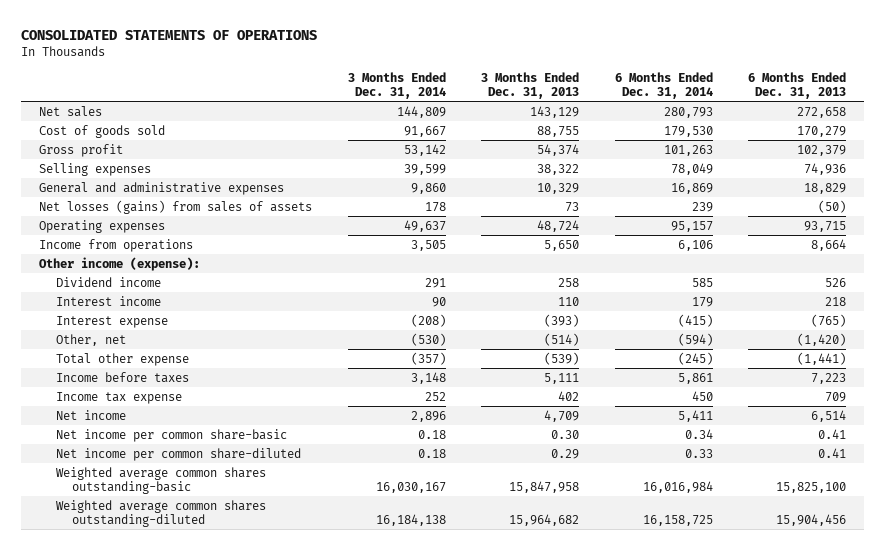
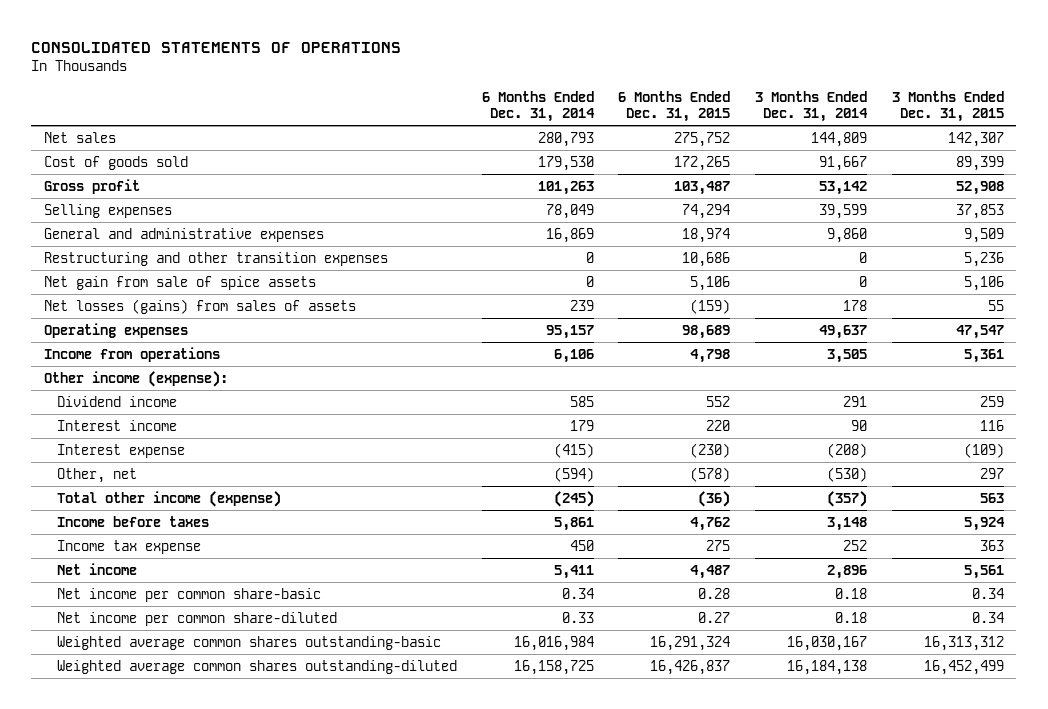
[481,71,580,99] 3 Months Ended Dec. 31, 2013 -> none
[748,71,847,99] 6 Months Ended Dec. 31, 2013 -> none
none -> [618,90,731,122] 6 Months Ended Dec. 31, 2015
none -> [891,90,1004,122] 3 Months Ended Dec. 31, 2015
none -> [43,251,388,266] Restructuring and other transition expenses
none -> [43,275,316,290] Net gain from sale of spice assets
[55,352,189,366] Total other expense -> [56,490,281,507] Total other income (expense)

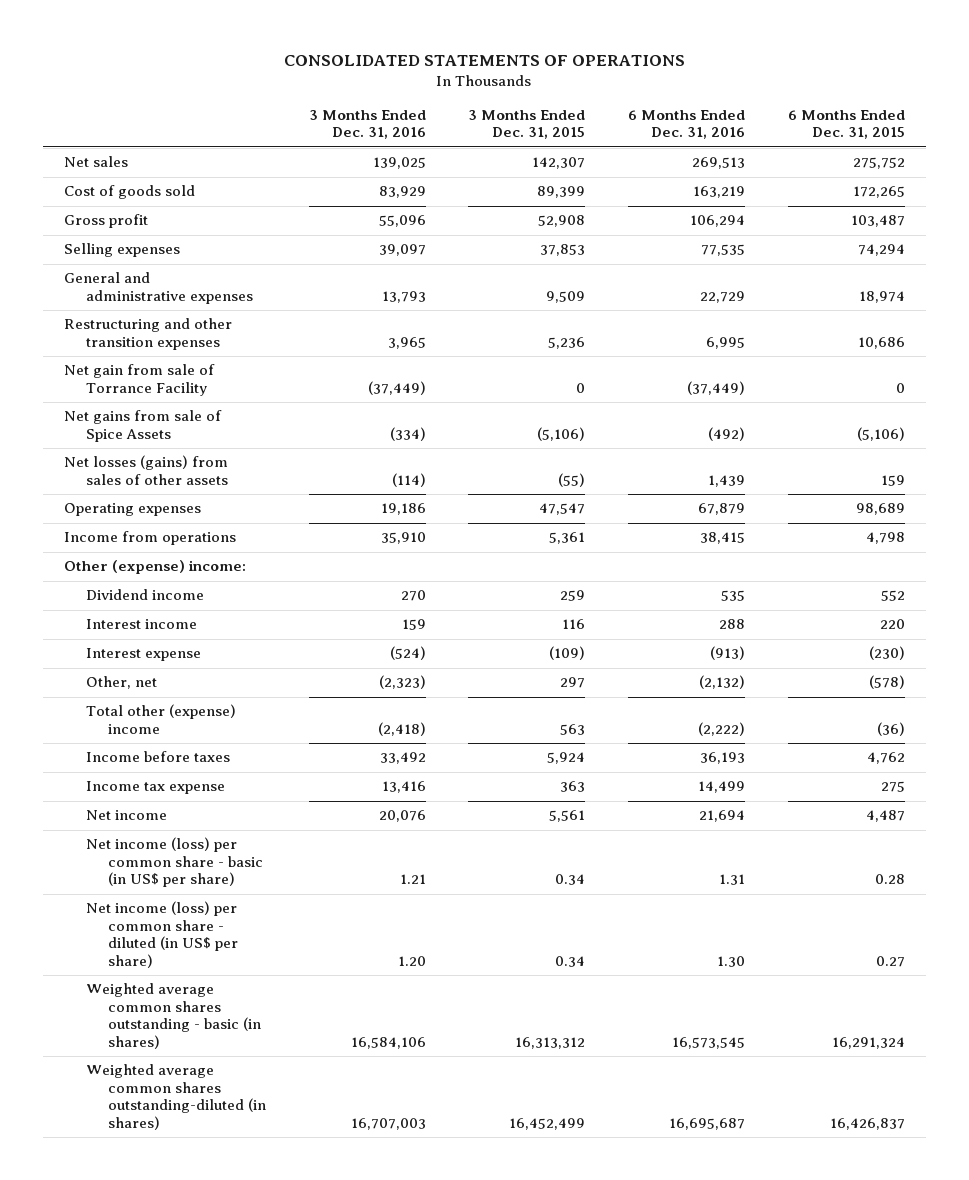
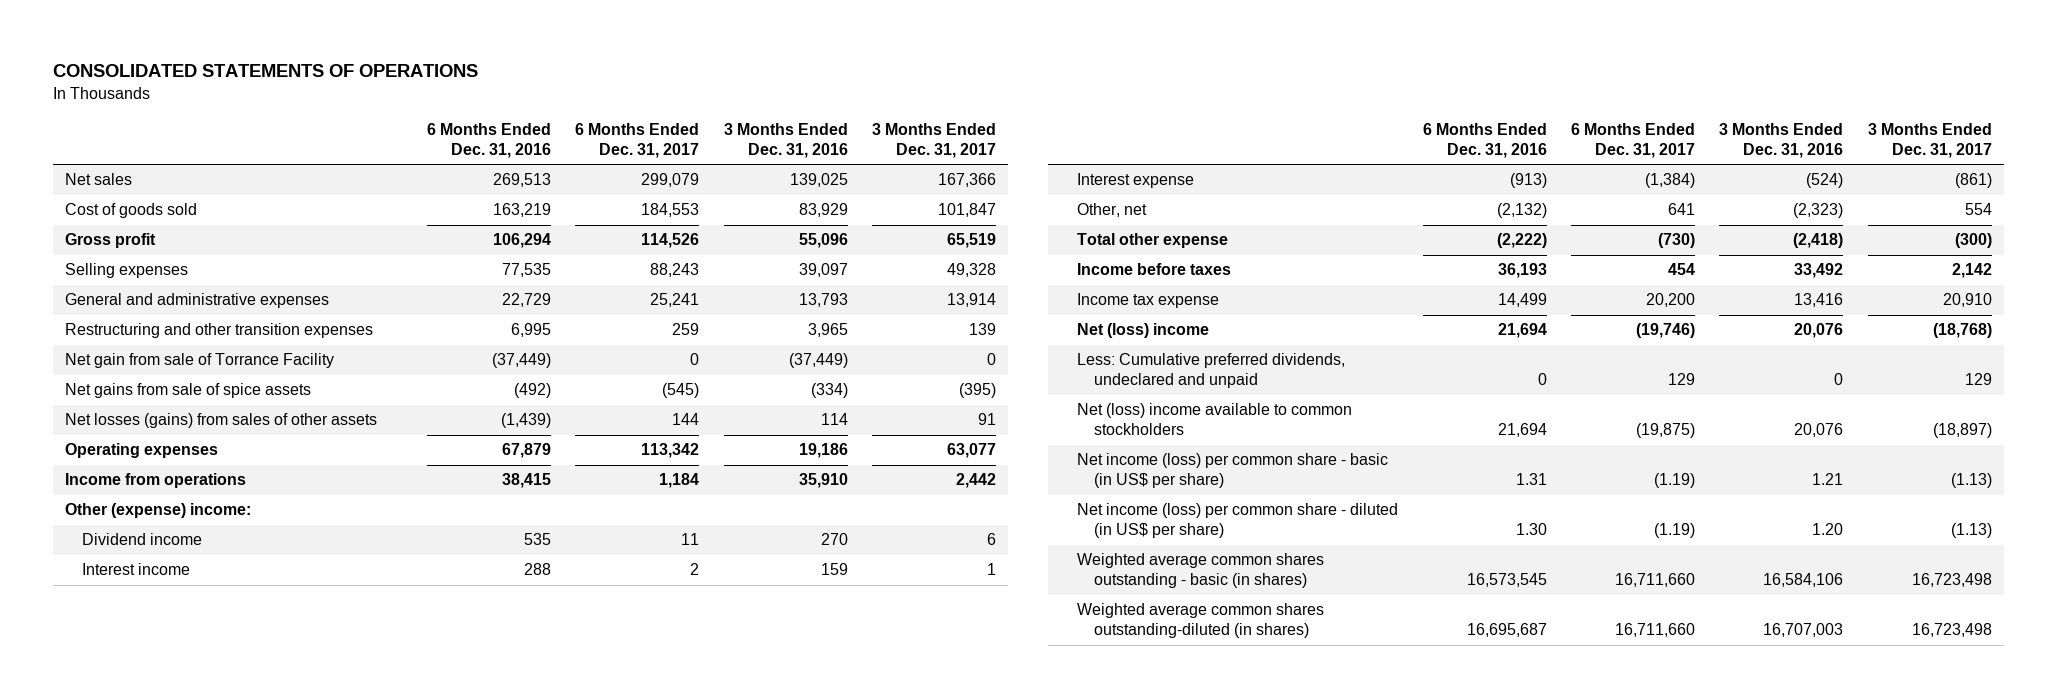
[468,109,586,140] 3 Months Ended Dec. 31, 2015 -> none
[787,109,905,140] 6 Months Ended Dec. 31, 2015 -> none
none -> [575,123,700,158] 6 Months Ended Dec. 31, 2017
none -> [872,123,997,158] 3 Months Ended Dec. 31, 2017
[64,410,223,442] Net gains from sale of Spice Assets -> [64,383,311,399] Net gains from sale of spice assets
[391,472,426,487] (114) -> [820,413,848,426] 114
[707,474,745,487] 1,439 -> [501,413,552,429] (1,439)
[85,704,236,734] Total other (expense) income -> [1077,233,1229,249] Total other expense
[85,810,167,821] Net income -> [1077,323,1210,339] Net (loss) income
none -> [1077,353,1346,389] Less: Cumulative preferred dividends, undeclared and unpaid
none -> [1077,403,1353,436] Net (loss) income available to common stockholders

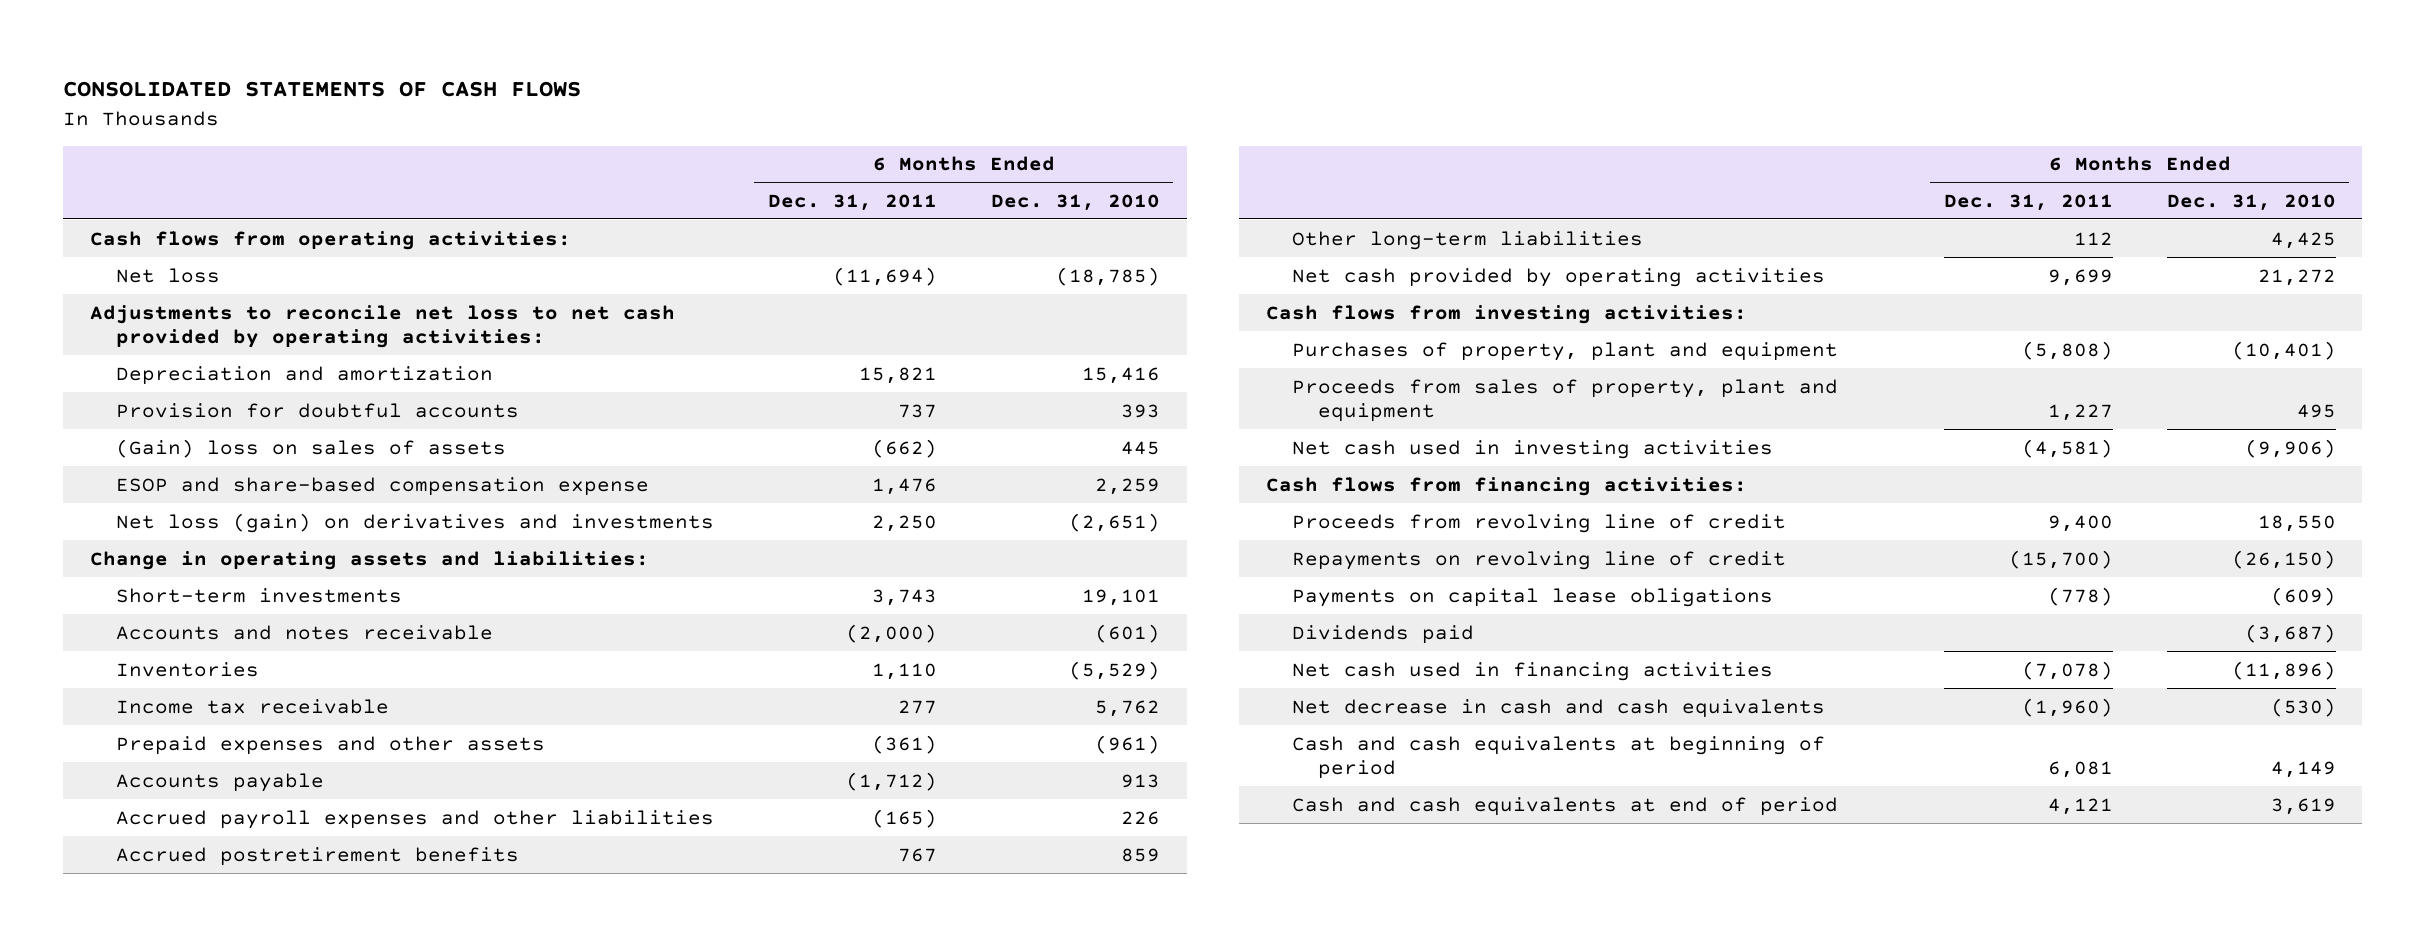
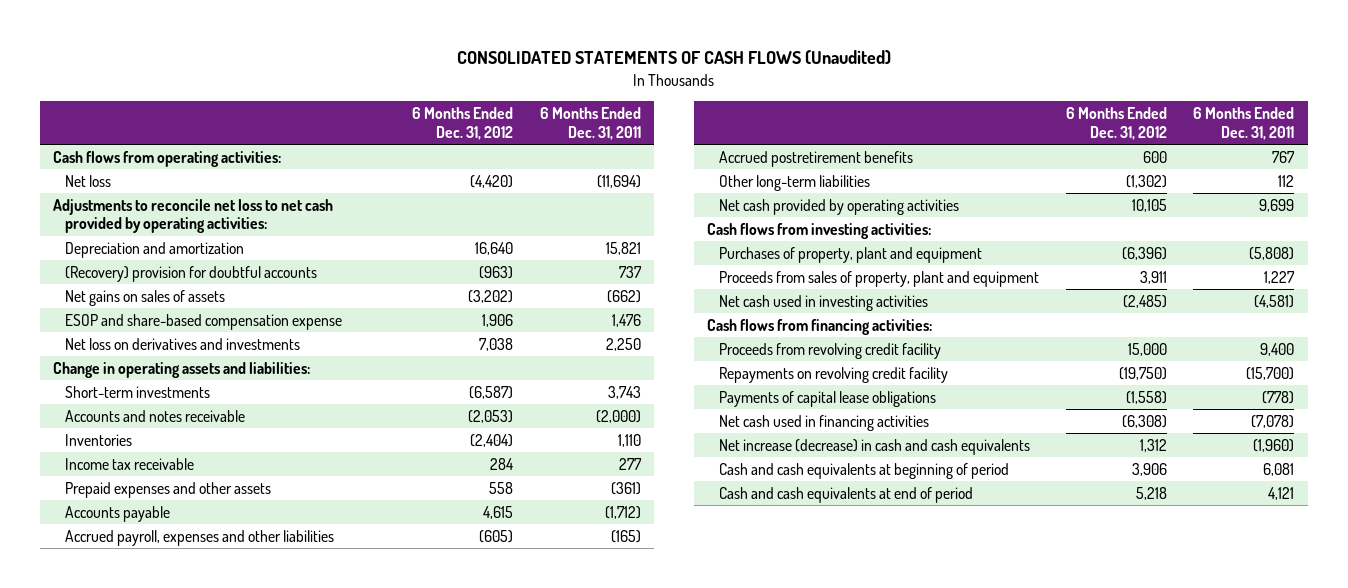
[63,81,582,98] CONSOLIDATED STATEMENTS OF CASH FLOWS -> [456,50,891,66] CONSOLIDATED STATEMENTS OF CASH FLOWS (Unaudited)
[990,193,1160,211] Dec. 31, 2010 -> none
none -> [412,107,514,140] 6 Months Ended Dec. 31, 2012
[116,402,520,418] Provision for doubtful accounts -> [65,265,318,282] (Recovery) provision for doubtful accounts
[116,438,507,458] (Gain) loss on sales of assets -> [65,289,226,306] Net gains on sales of assets
[116,512,715,533] Net loss (gain) on derivatives and investments -> [65,337,301,350] Net loss on derivatives and investments
[116,809,715,829] Accrued payroll expenses and other liabilities -> [65,529,335,546] Accrued payroll, expenses and other liabilities
[1291,624,1474,644] Dividends paid -> none
[1291,513,1786,533] Proceeds from revolving line of credit -> [718,342,941,359] Proceeds from revolving credit facility
[1291,550,1786,570] Repayments on revolving line of credit -> [718,366,948,383] Repayments on revolving credit facility
[1291,587,1773,607] Payments on capital lease obligations -> [718,390,936,407] Payments of capital lease obligations
[1291,698,1825,718] Net decrease in cash and cash equivalents -> [718,438,1030,455] Net increase (decrease) in cash and cash equivalents

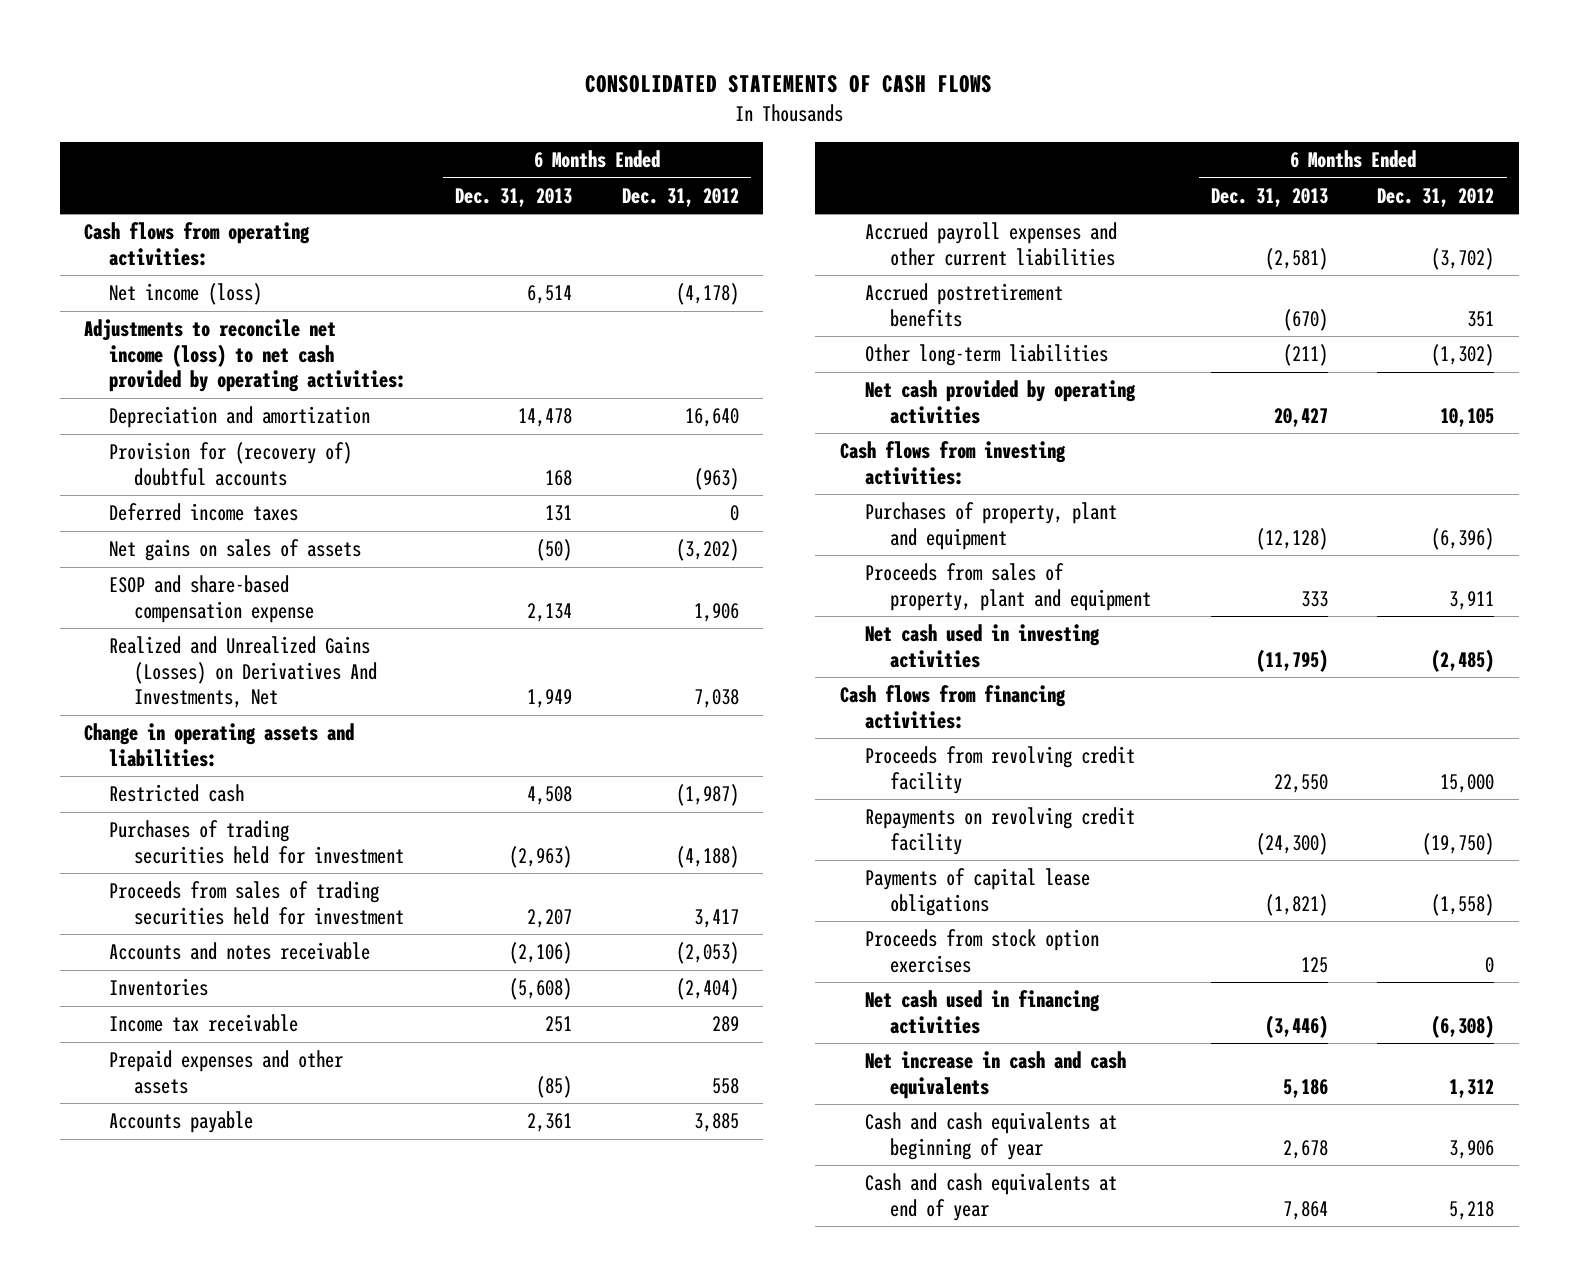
[456,50,891,66] CONSOLIDATED STATEMENTS OF CASH FLOWS (Unaudited) -> [585,75,993,94] CONSOLIDATED STATEMENTS OF CASH FLOWS
[539,107,641,140] 6 Months Ended Dec. 31, 2011 -> none
none -> [455,187,573,207] Dec. 31, 2013
[65,174,112,187] Net loss -> [109,283,263,306] Net income (loss)
[470,174,514,188] (4,420) -> [675,283,739,306] (4,178)
[53,198,334,234] Adjustments to reconcile net loss to net cash provided by operating activities: -> [84,319,407,393] Adjustments to reconcile net income (loss) to net cash provided by operating activities:
[65,265,318,282] (Recovery) provision for doubtful accounts -> [109,442,353,486] Provision for (recovery of) doubtful accounts
none -> [109,503,299,522] Deferred income taxes
[65,337,301,350] Net loss on derivatives and investments -> [109,636,378,709] Realized and Unrealized Gains (Losses) on Derivatives And Investments, Net
[65,385,211,398] Short-term investments -> none
none -> [109,784,245,803] Restricted cash
none -> [109,820,405,864] Purchases of trading securities held for investment
none -> [109,881,405,925] Proceeds from sales of trading securities held for investment
[490,457,515,470] 284 -> [711,1016,739,1033] 289
[483,505,514,519] 4,615 -> [693,1113,739,1133] 3,885
[65,529,335,546] Accrued payroll, expenses and other liabilities -> [865,222,1118,266] Accrued payroll expenses and other current liabilities
[479,529,514,543] (605) -> [1431,247,1495,270] (3,702)
[1142,150,1167,163] 600 -> [1467,310,1495,327] 351
none -> [865,929,1100,973] Proceeds from stock option exercises
[718,438,1030,455] Net increase (decrease) in cash and cash equivalents -> [865,1051,1127,1099] Net increase in cash and cash equivalents
[718,462,1009,479] Cash and cash equivalents at beginning of period -> [865,1112,1118,1160] Cash and cash equivalents at beginning of year
[718,486,973,503] Cash and cash equivalents at end of period -> [865,1173,1118,1221] Cash and cash equivalents at end of year

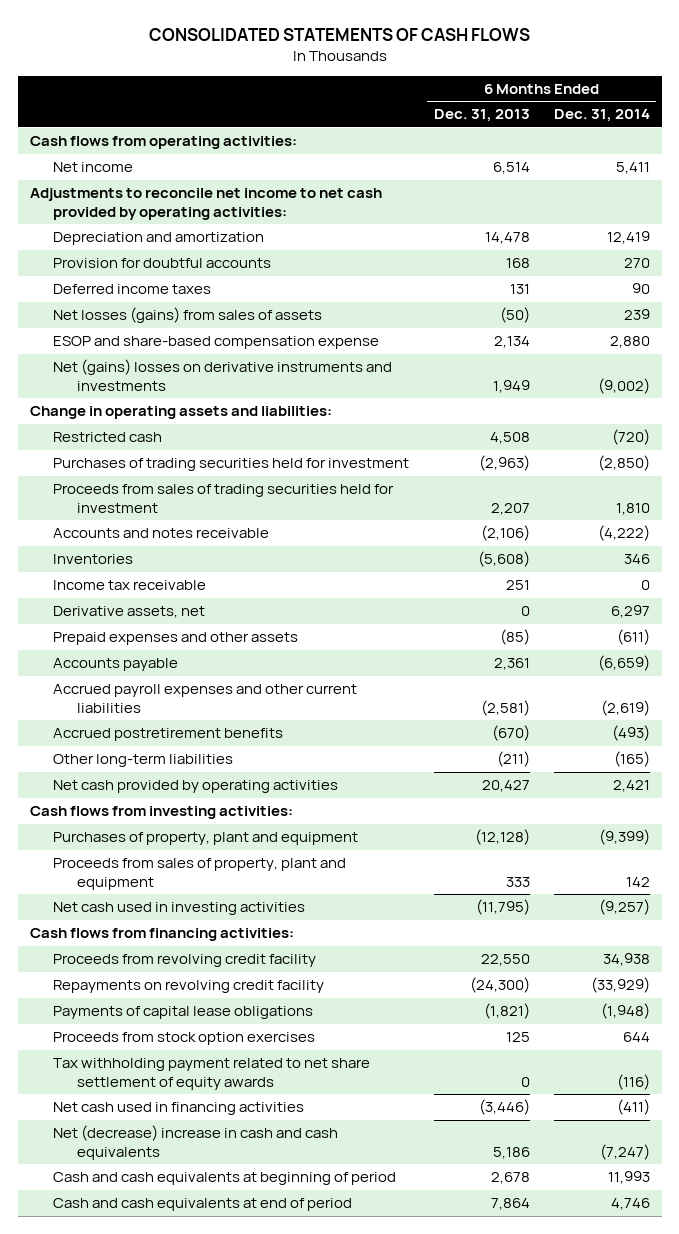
[621,187,739,207] Dec. 31, 2012 -> none
none -> [553,109,650,123] Dec. 31, 2014
[109,283,263,306] Net income (loss) -> [53,162,134,173] Net income
[84,319,407,393] Adjustments to reconcile net income (loss) to net cash provided by operating activities: -> [29,188,382,220] Adjustments to reconcile net income to net cash provided by operating activities:
[109,442,353,486] Provision for (recovery of) doubtful accounts -> [53,258,272,269] Provision for doubtful accounts
[109,539,362,562] Net gains on sales of assets -> [53,307,323,324] Net losses (gains) from sales of assets
[109,636,378,709] Realized and Unrealized Gains (Losses) on Derivatives And Investments, Net -> [53,359,393,391] Net (gains) losses on derivative instruments and investments
none -> [53,606,206,619] Derivative assets, net
none -> [53,1058,371,1090] Tax withholding payment related to net share settlement of equity awards
[865,1051,1127,1099] Net increase in cash and cash equivalents -> [53,1125,339,1160] Net (decrease) increase in cash and cash equivalents
[865,1112,1118,1160] Cash and cash equivalents at beginning of year -> [53,1172,397,1186] Cash and cash equivalents at beginning of period
[865,1173,1118,1221] Cash and cash equivalents at end of year -> [53,1198,353,1212] Cash and cash equivalents at end of period

